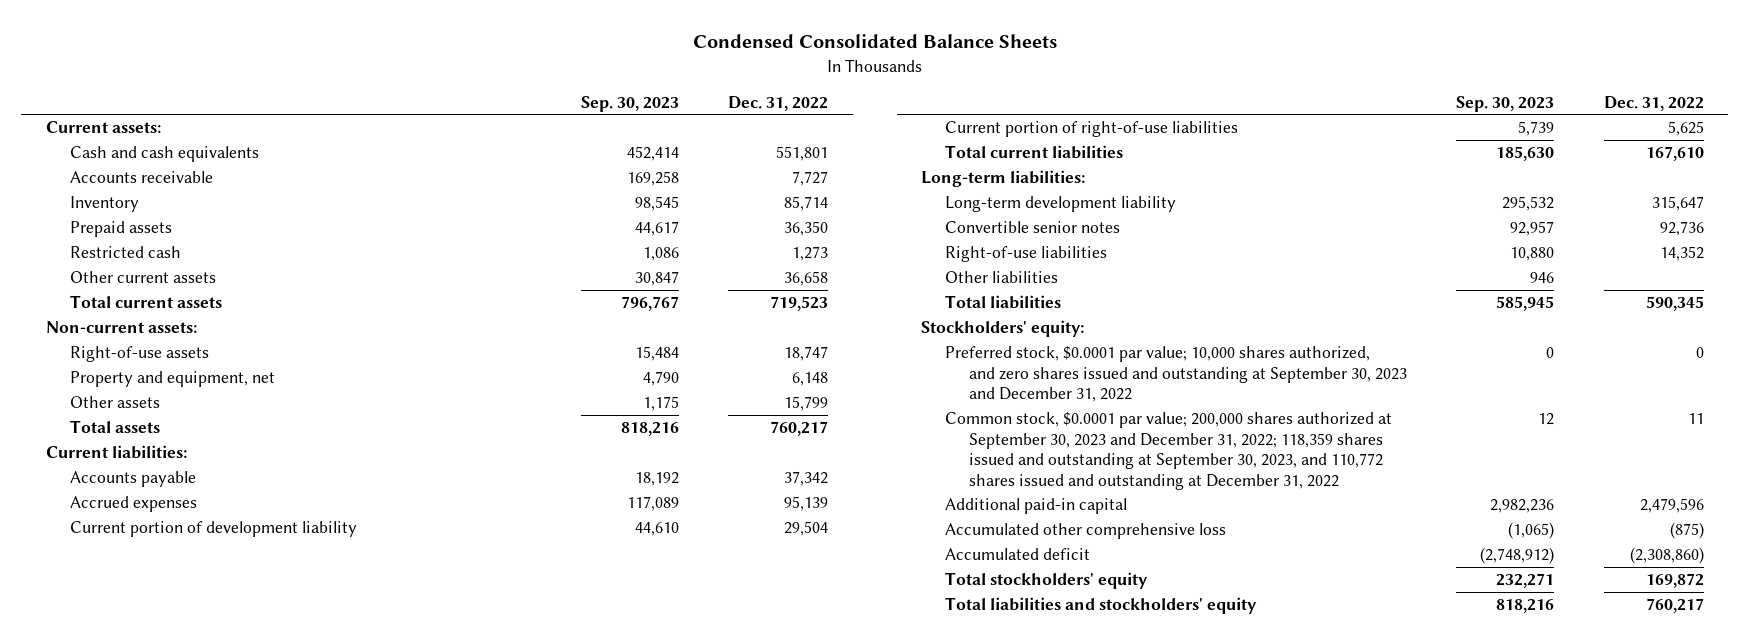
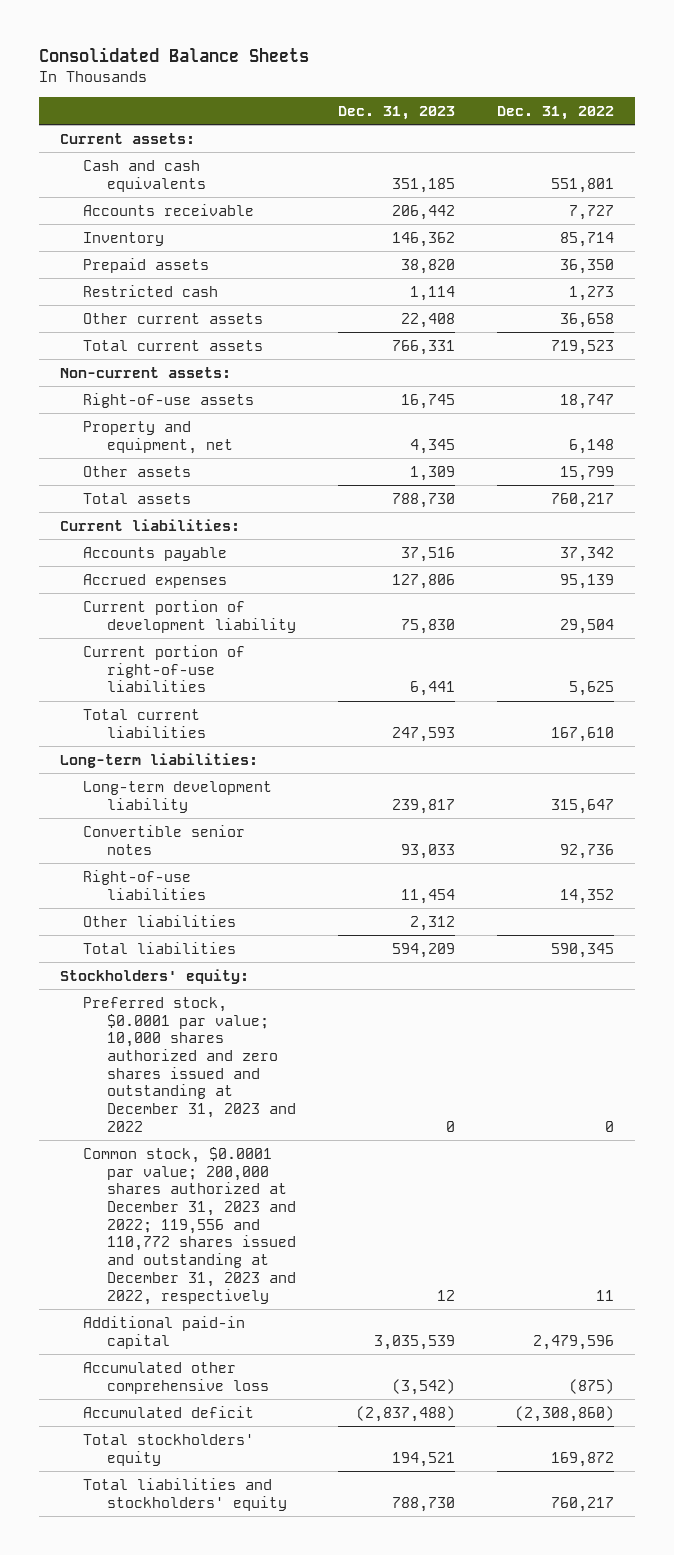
[692,34,1057,49] Condensed Consolidated Balance Sheets -> [38,46,309,62] Consolidated Balance Sheets
[580,95,679,112] Sep. 30, 2023 -> none
none -> [338,105,456,120] Dec. 31, 2023
[945,346,1407,403] Preferred stock, $0.0001 par value; 10,000 shares authorized, and zero shares issued and outstanding at September 30, 2023 and December 31, 2022 -> [83,996,296,1132] Preferred stock, $0.0001 par value; 10,000 shares authorized and zero shares issued and outstanding at December 31, 2023 and 2022
[945,412,1393,490] Common stock, $0.0001 par value; 200,000 shares authorized at September 30, 2023 and December 31, 2022; 118,359 shares issued and outstanding at September 30, 2023, and 110,772 shares issued and outstanding at December 31, 2022 -> [83,1146,296,1305] Common stock, $0.0001 par value; 200,000 shares authorized at December 31, 2023 and 2022; 119,556 and 110,772 shares issued and outstanding at December 31, 2023 and 2022, respectively

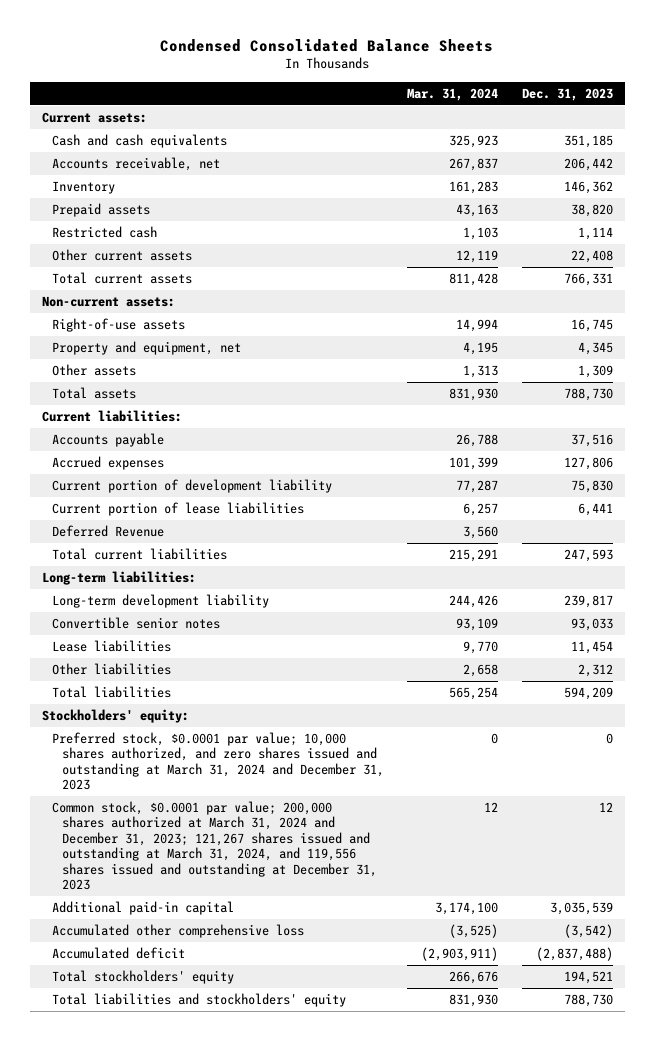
[38,46,309,62] Consolidated Balance Sheets -> [160,38,494,52] Condensed Consolidated Balance Sheets
[497,105,615,120] Dec. 31, 2022 -> none
none -> [407,87,499,101] Mar. 31, 2024
[83,203,255,216] Accounts receivable -> [51,157,220,172] Accounts receivable, net
[83,644,246,693] Current portion of right-of-use liabilities -> [51,502,304,517] Current portion of lease liabilities
none -> [51,525,164,538] Deferred Revenue
[83,869,206,900] Right-of-use liabilities -> [51,640,171,653] Lease liabilities
[83,996,296,1132] Preferred stock, $0.0001 par value; 10,000 shares authorized and zero shares issued and outstanding at December 31, 2023 and 2022 -> [51,732,384,791] Preferred stock, $0.0001 par value; 10,000 shares authorized, and zero shares issued and outstanding at March 31, 2024 and December 31, 2023
[83,1146,296,1305] Common stock, $0.0001 par value; 200,000 shares authorized at December 31, 2023 and 2022; 119,556 and 110,772 shares issued and outstanding at December 31, 2023 and 2022, respectively -> [51,801,377,891] Common stock, $0.0001 par value; 200,000 shares authorized at March 31, 2024 and December 31, 2023; 121,267 shares issued and outstanding at March 31, 2024, and 119,556 shares issued and outstanding at December 31, 2023

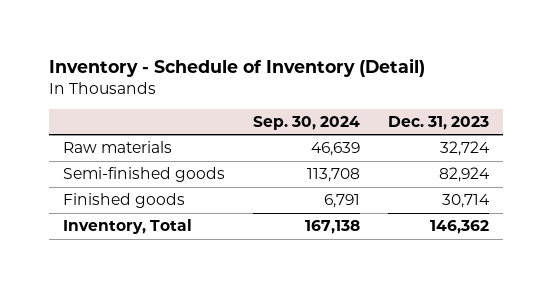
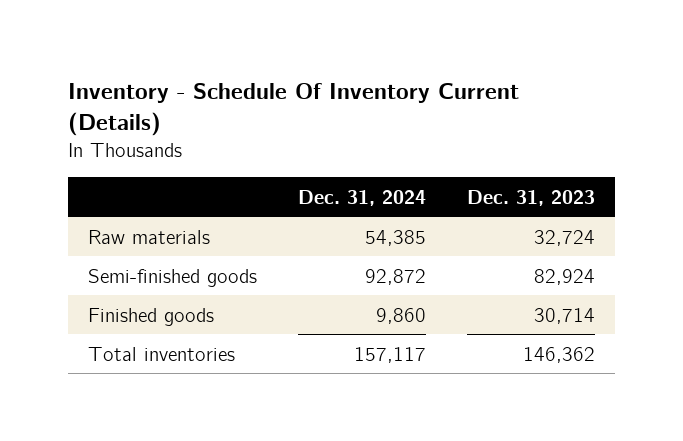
[49,57,426,77] Inventory - Schedule of Inventory (Detail) -> [67,82,519,136] Inventory - Schedule Of Inventory Current (Details)
[253,115,361,130] Sep. 30, 2024 -> none
none -> [297,189,426,206] Dec. 31, 2024
[63,219,193,235] Inventory, Total -> [88,346,236,361] Total inventories

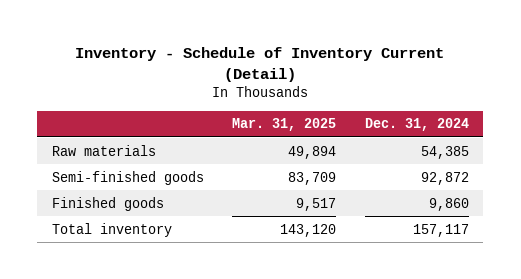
[67,82,519,136] Inventory - Schedule Of Inventory Current (Details) -> [75,47,445,83] Inventory - Schedule of Inventory Current (Detail)
[466,189,595,206] Dec. 31, 2023 -> none
none -> [232,118,337,132] Mar. 31, 2025
[88,346,236,361] Total inventories -> [51,222,172,237] Total inventory

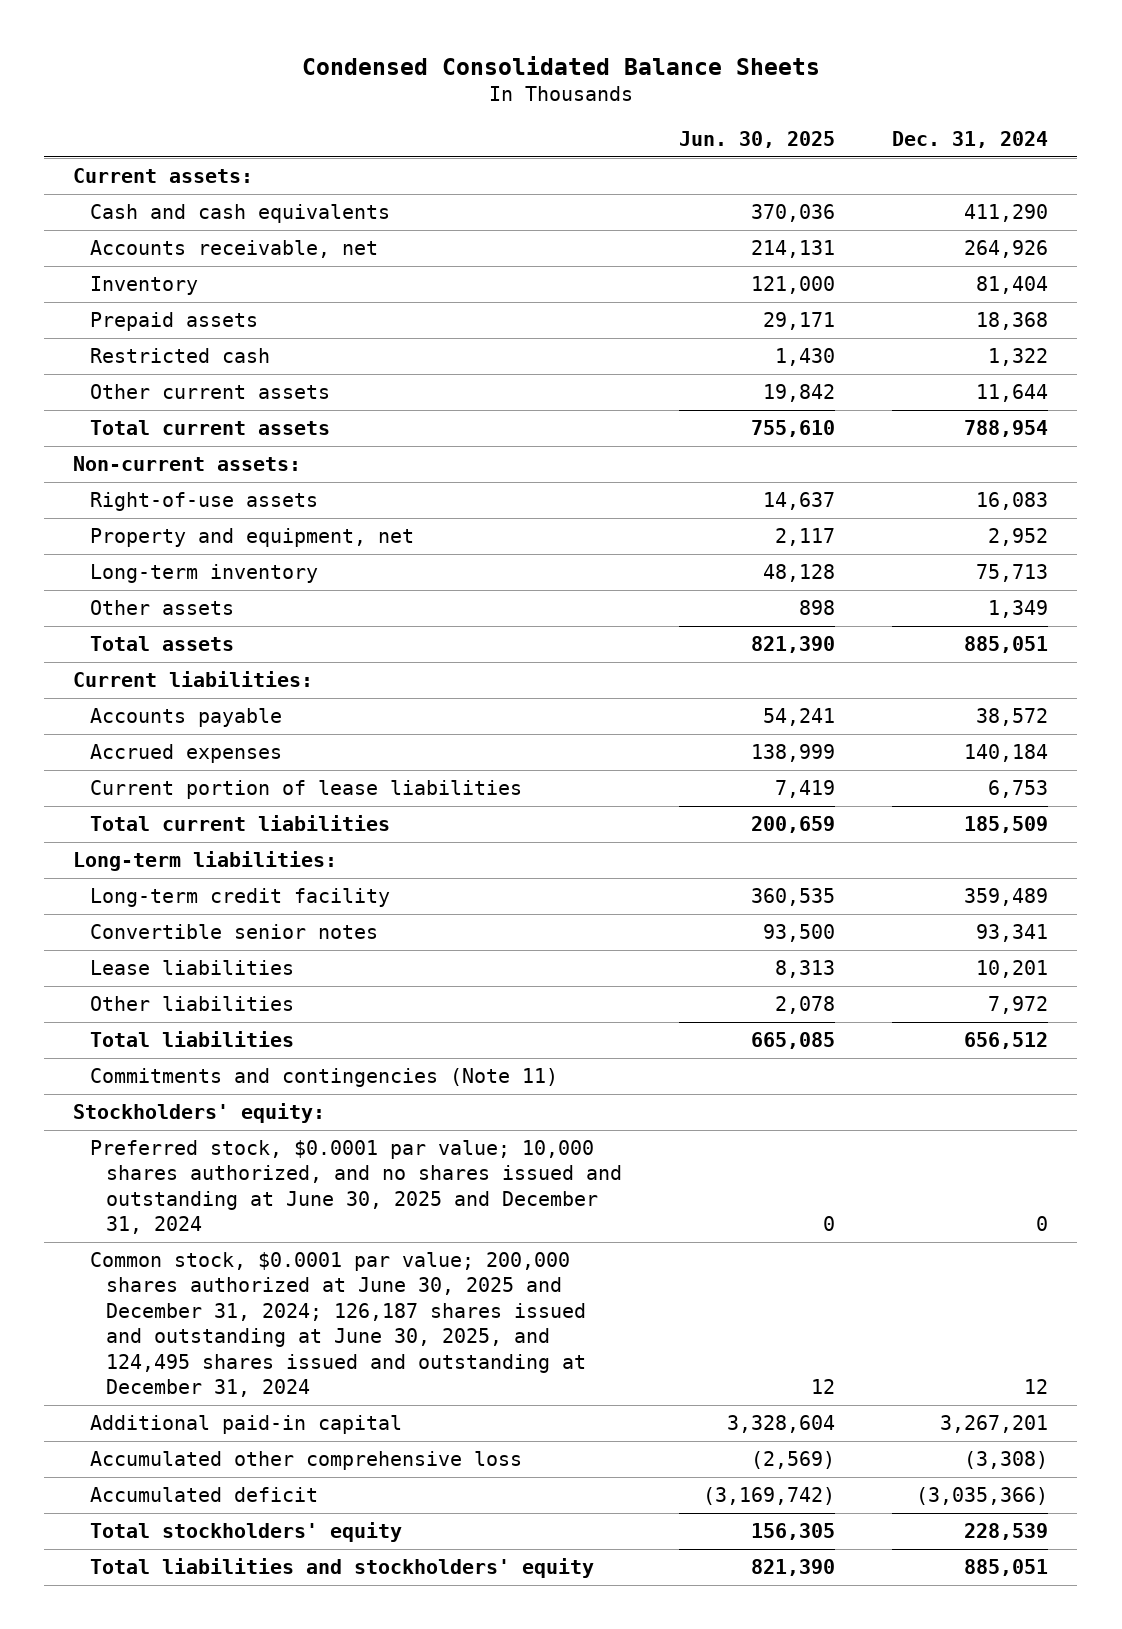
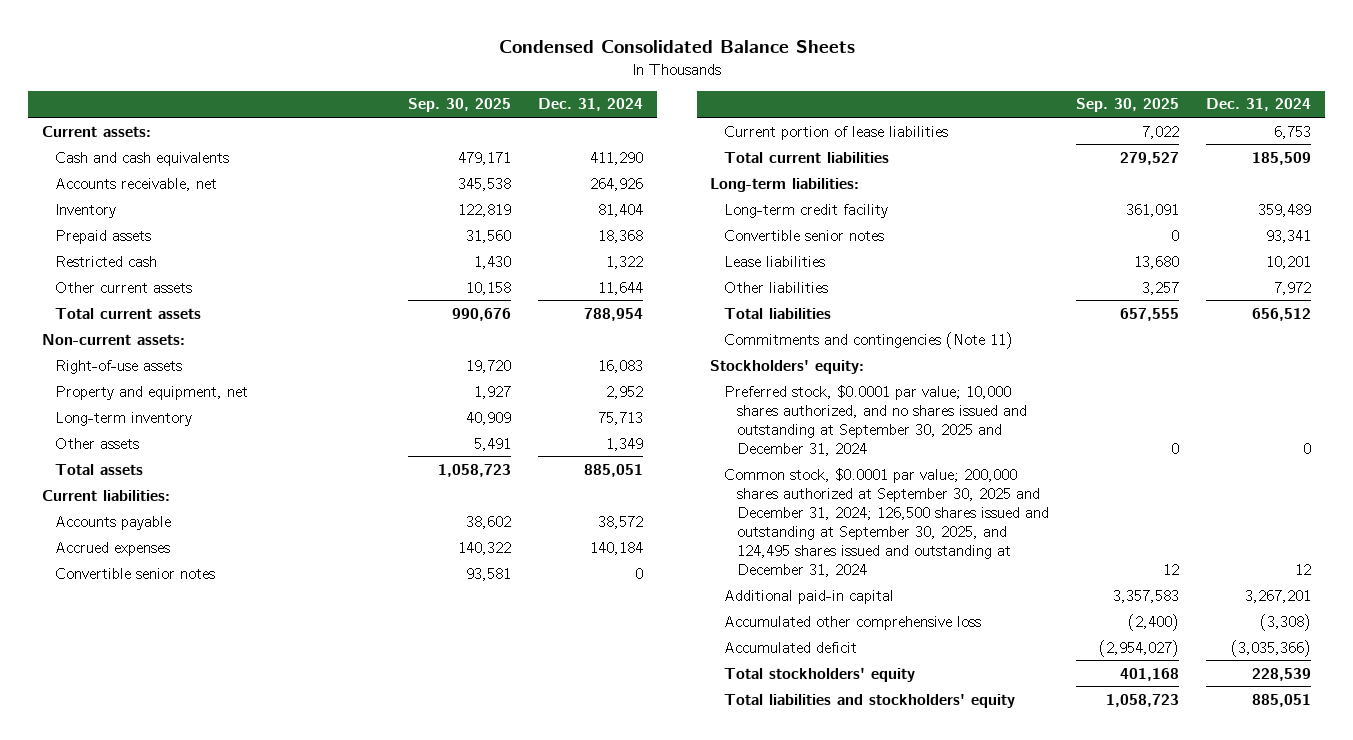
[679,131,836,149] Jun. 30, 2025 -> none
none -> [407,98,511,113] Sep. 30, 2025
none -> [55,567,216,579] Convertible senior notes
[89,1140,622,1235] Preferred stock, $0.0001 par value; 10,000 shares authorized, and no shares issued and outstanding at June 30, 2025 and December 31, 2024 -> [723,384,1027,456] Preferred stock, $0.0001 par value; 10,000 shares authorized, and no shares issued and outstanding at September 30, 2025 and December 31, 2024
[89,1252,586,1398] Common stock, $0.0001 par value; 200,000 shares authorized at June 30, 2025 and December 31, 2024; 126,187 shares issued and outstanding at June 30, 2025, and 124,495 shares issued and outstanding at December 31, 2024 -> [723,467,1049,577] Common stock, $0.0001 par value; 200,000 shares authorized at September 30, 2025 and December 31, 2024; 126,500 shares issued and outstanding at September 30, 2025, and 124,495 shares issued and outstanding at December 31, 2024

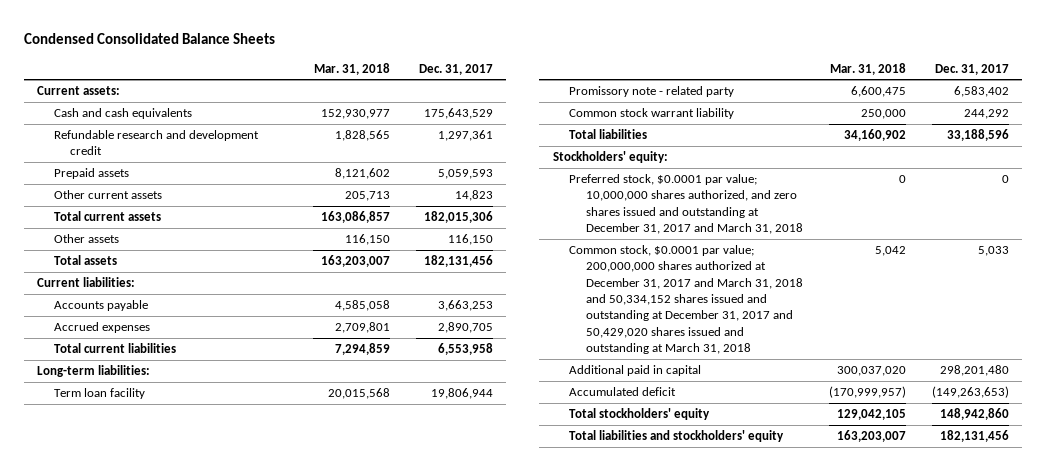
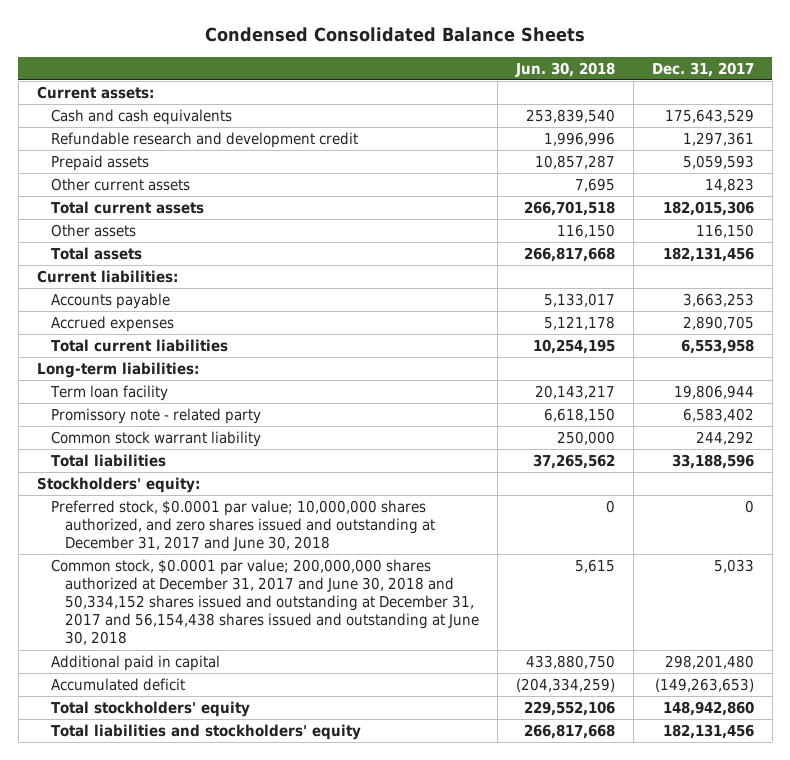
[314,62,391,75] Mar. 31, 2018 -> none
none -> [514,61,615,77] Jun. 30, 2018
[569,174,803,235] Preferred stock, $0.0001 par value; 10,000,000 shares authorized, and zero shares issued and outstanding at December 31, 2017 and March 31, 2018 -> [50,500,435,552] Preferred stock, $0.0001 par value; 10,000,000 shares authorized, and zero shares issued and outstanding at December 31, 2017 and June 30, 2018
[569,245,803,355] Common stock, $0.0001 par value; 200,000,000 shares authorized at December 31, 2017 and March 31, 2018 and 50,334,152 shares issued and outstanding at December 31, 2017 and 50,429,020 shares issued and outstanding at March 31, 2018 -> [50,559,479,646] Common stock, $0.0001 par value; 200,000,000 shares authorized at December 31, 2017 and June 30, 2018 and 50,334,152 shares issued and outstanding at December 31, 2017 and 56,154,438 shares issued and outstanding at June 30, 2018

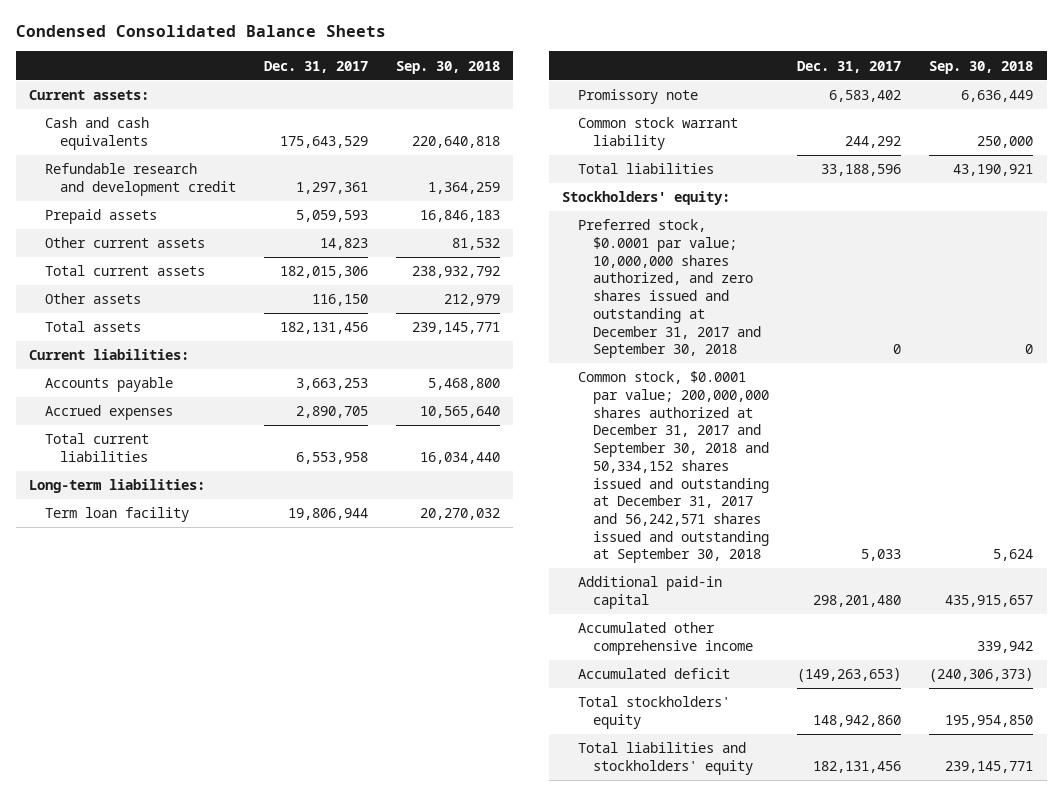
[514,61,615,77] Jun. 30, 2018 -> none
none -> [395,60,500,74] Sep. 30, 2018
[50,408,261,425] Promissory note - related party -> [577,89,698,105] Promissory note
[50,500,435,552] Preferred stock, $0.0001 par value; 10,000,000 shares authorized, and zero shares issued and outstanding at December 31, 2017 and June 30, 2018 -> [577,219,762,359] Preferred stock, $0.0001 par value; 10,000,000 shares authorized, and zero shares issued and outstanding at December 31, 2017 and September 30, 2018
[50,559,479,646] Common stock, $0.0001 par value; 200,000,000 shares authorized at December 31, 2017 and June 30, 2018 and 50,334,152 shares issued and outstanding at December 31, 2017 and 56,154,438 shares issued and outstanding at June 30, 2018 -> [577,371,770,564] Common stock, $0.0001 par value; 200,000,000 shares authorized at December 31, 2017 and September 30, 2018 and 50,334,152 shares issued and outstanding at December 31, 2017 and 56,242,571 shares issued and outstanding at September 30, 2018
[50,655,220,672] Additional paid in capital -> [577,576,722,610] Additional paid-in capital
none -> [577,622,754,656] Accumulated other comprehensive income

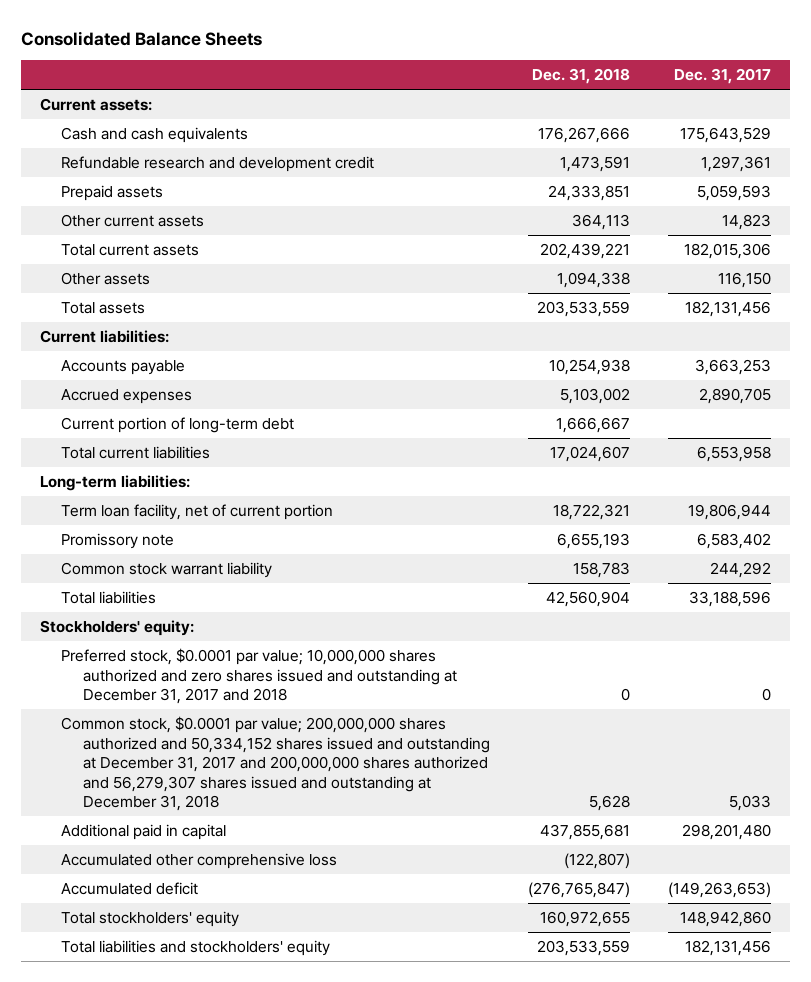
[15,25,386,38] Condensed Consolidated Balance Sheets -> [20,30,262,46] Consolidated Balance Sheets
[395,60,500,74] Sep. 30, 2018 -> none
none -> [531,67,630,84] Dec. 31, 2018
none -> [61,417,295,434] Current portion of long-term debt
[44,507,189,523] Term loan facility -> [61,504,334,521] Term loan facility, net of current portion
[577,219,762,359] Preferred stock, $0.0001 par value; 10,000,000 shares authorized, and zero shares issued and outstanding at December 31, 2017 and September 30, 2018 -> [61,648,457,705] Preferred stock, $0.0001 par value; 10,000,000 shares authorized and zero shares issued and outstanding at December 31, 2017 and 2018
[577,371,770,564] Common stock, $0.0001 par value; 200,000,000 shares authorized at December 31, 2017 and September 30, 2018 and 50,334,152 shares issued and outstanding at December 31, 2017 and 56,242,571 shares issued and outstanding at September 30, 2018 -> [61,716,490,812] Common stock, $0.0001 par value; 200,000,000 shares authorized and 50,334,152 shares issued and outstanding at December 31, 2017 and 200,000,000 shares authorized and 56,279,307 shares issued and outstanding at December 31, 2018
[577,576,722,610] Additional paid-in capital -> [61,824,227,841] Additional paid in capital
[577,622,754,656] Accumulated other comprehensive income -> [61,853,338,870] Accumulated other comprehensive loss

